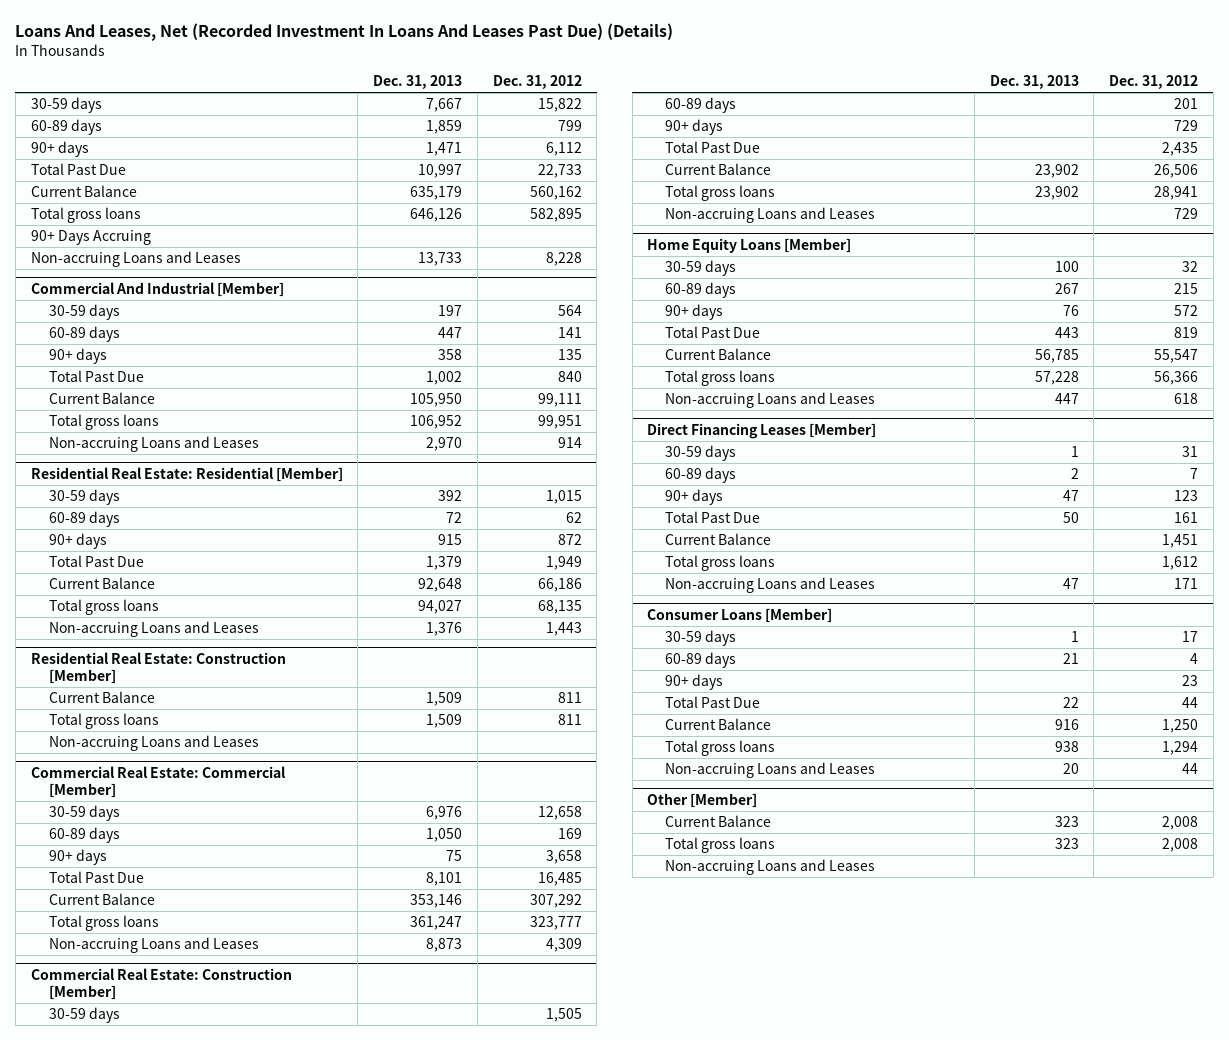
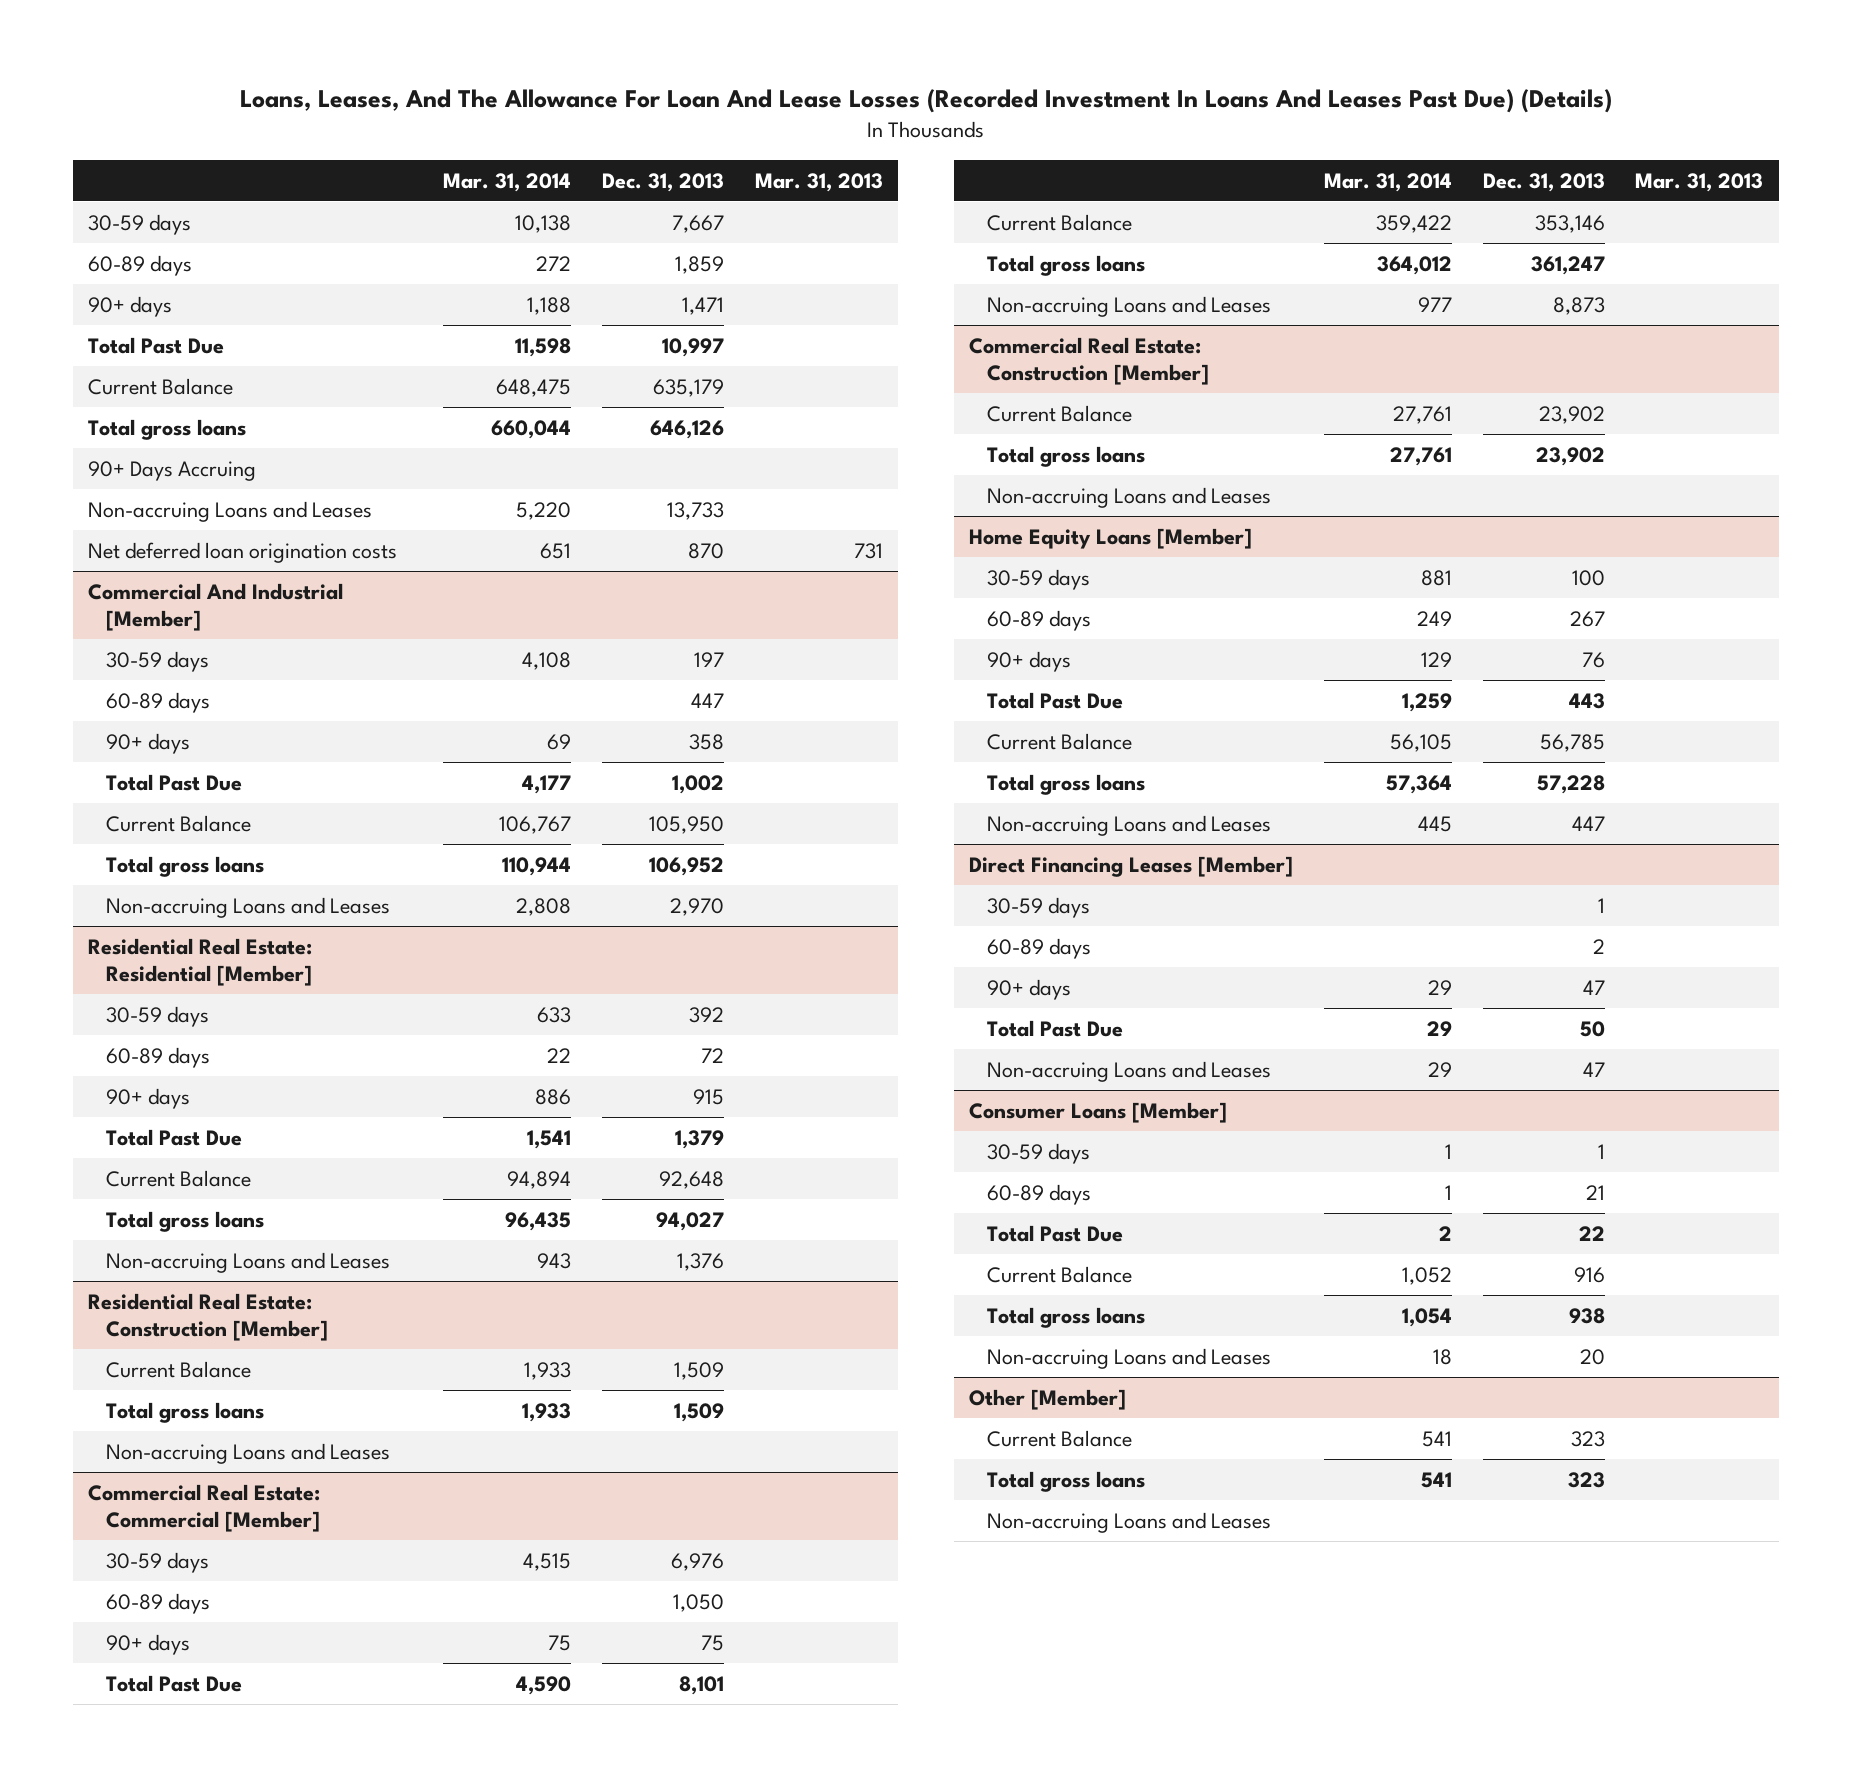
[15,23,674,42] Loans And Leases, Net (Recorded Investment In Loans And Leases Past Due) (Details) -> [239,89,1612,114] Loans, Leases, And The Allowance For Loan And Lease Losses (Recorded Investment In Loans And Leases Past Due) (Details)
[492,75,582,90] Dec. 31, 2012 -> none
none -> [443,172,572,192] Mar. 31, 2014
none -> [754,172,883,192] Mar. 31, 2013
none -> [88,541,398,563] Net deferred loan origination costs
[48,1007,120,1024] 30-59 days -> none
[665,97,737,114] 60-89 days -> none
[665,119,724,136] 90+ days -> none
[665,141,761,154] Total Past Due -> none
[665,533,772,546] Current Balance -> none
[665,555,776,572] Total gross loans -> none
[665,674,724,691] 90+ days -> none

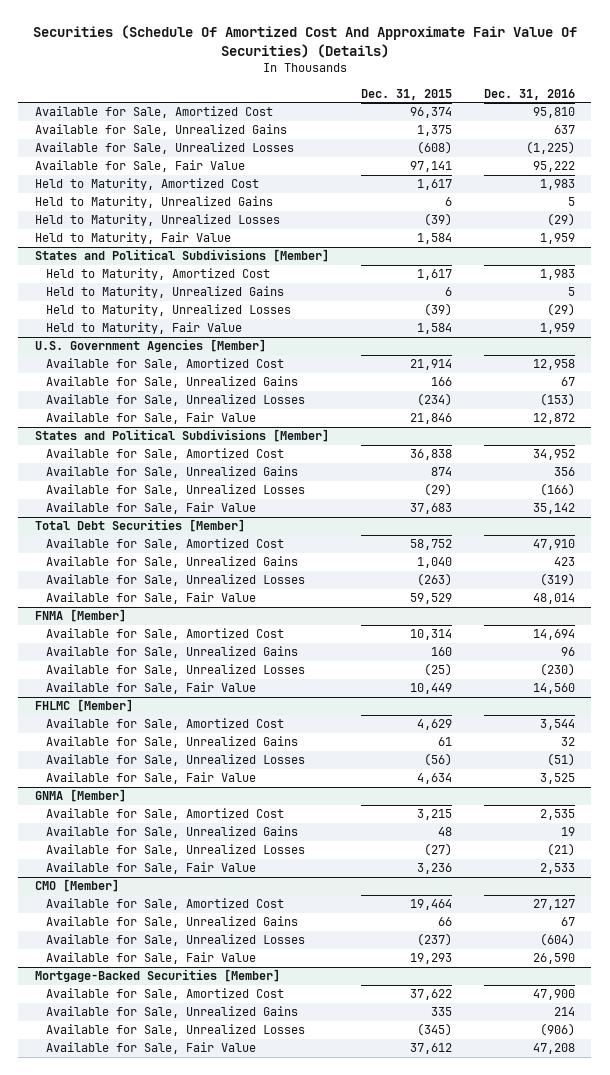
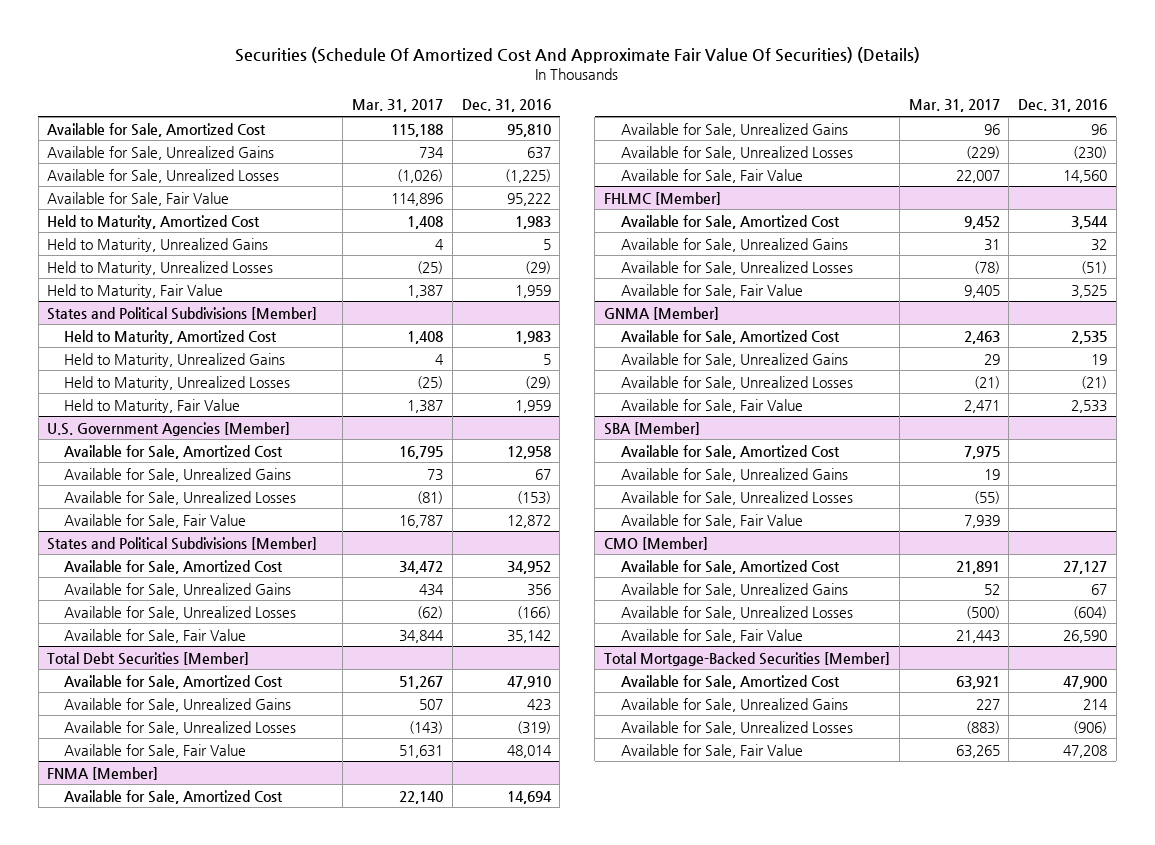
[360,88,452,100] Dec. 31, 2015 -> none
none -> [351,99,443,113] Mar. 31, 2017
none -> [604,421,701,435] SBA [Member]
none -> [620,444,840,459] Available for Sale, Amortized Cost
none -> [620,467,848,482] Available for Sale, Unrealized Gains
none -> [620,490,853,505] Available for Sale, Unrealized Losses
none -> [620,513,803,528] Available for Sale, Fair Value
[34,969,280,983] Mortgage-Backed Securities [Member] -> [604,651,891,666] Total Mortgage-Backed Securities [Member]

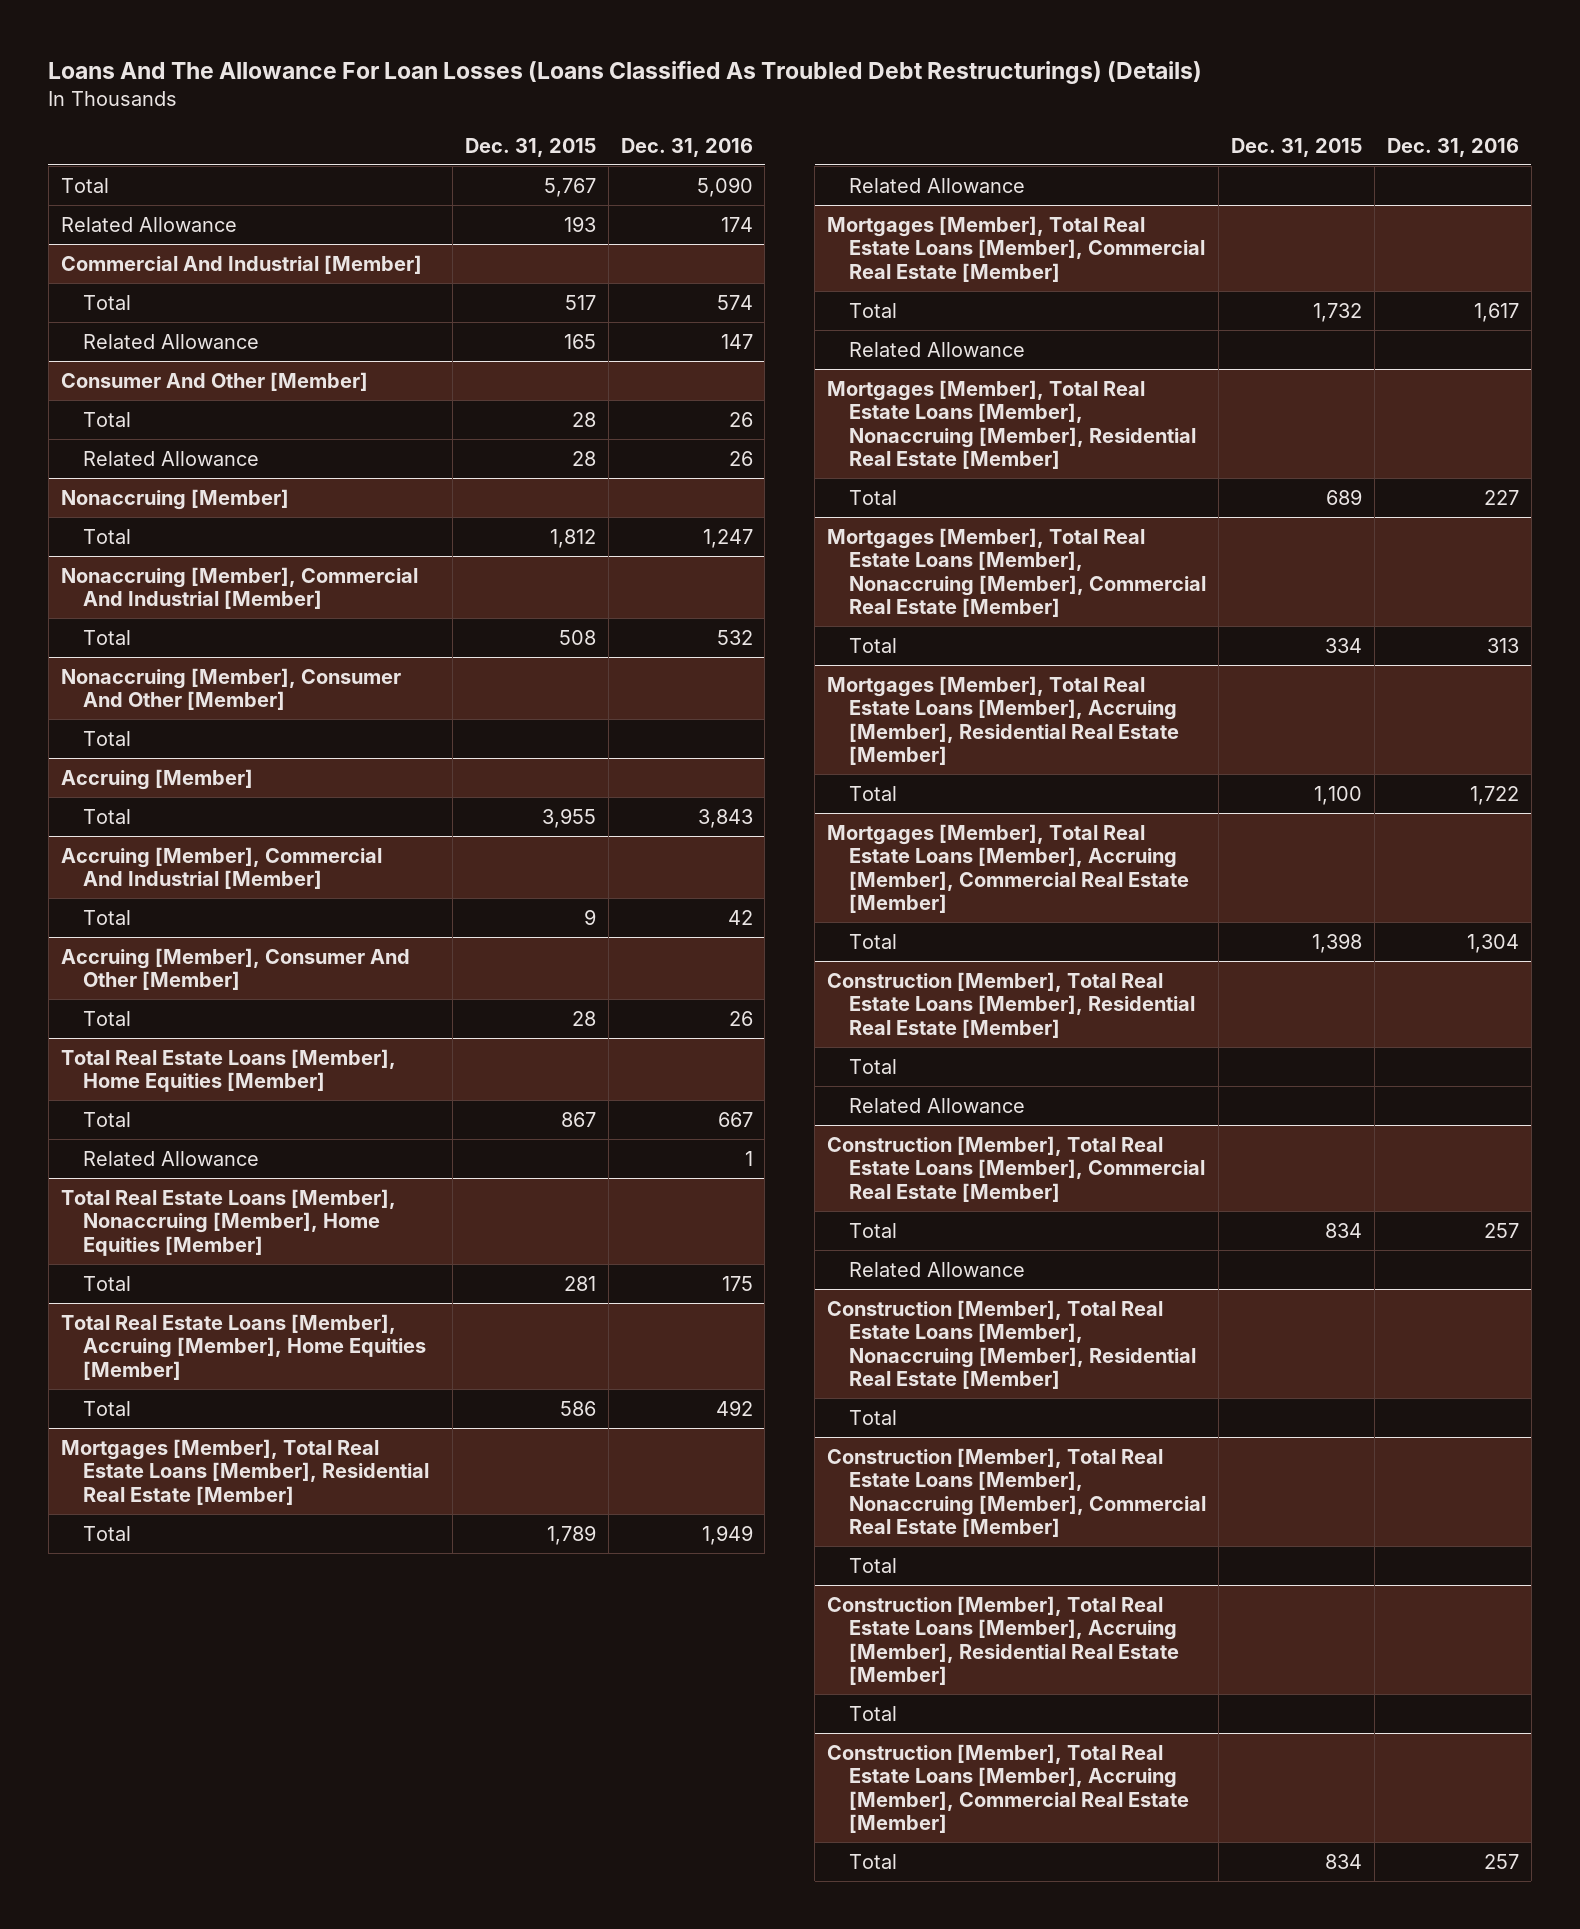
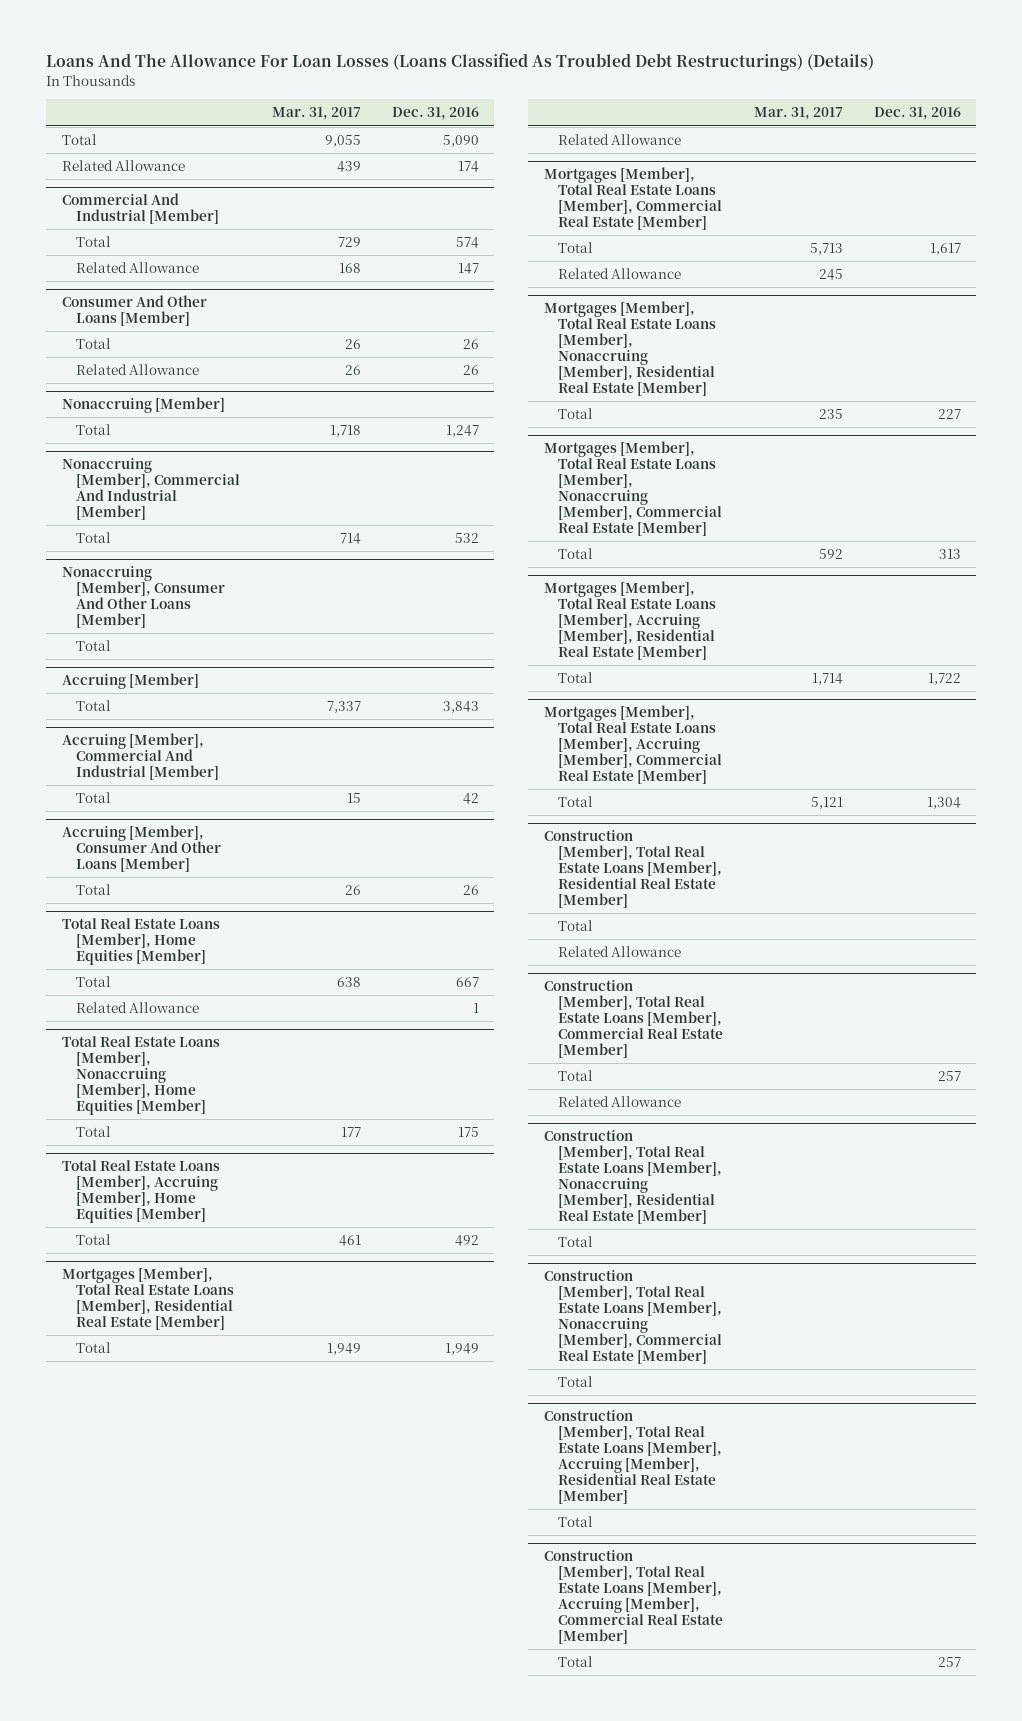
[464,137,596,157] Dec. 31, 2015 -> none
none -> [271,107,361,121] Mar. 31, 2017
[60,371,368,391] Consumer And Other [Member] -> [61,295,207,327] Consumer And Other Loans [Member]
[60,667,401,711] Nonaccruing [Member], Consumer And Other [Member] -> [61,566,225,629] Nonaccruing [Member], Consumer And Other Loans [Member]
[60,947,410,991] Accruing [Member], Consumer And Other [Member] -> [61,825,221,873] Accruing [Member], Consumer And Other Loans [Member]

